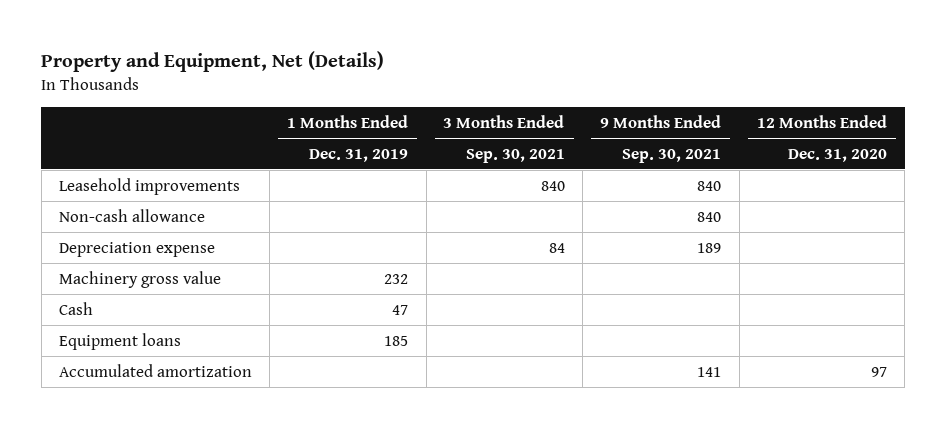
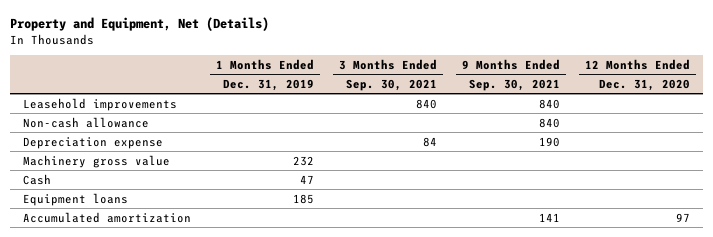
[697,242,722,253] 189 -> [539,136,561,147] 190

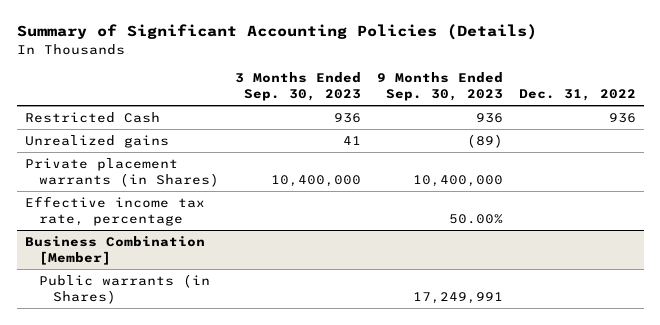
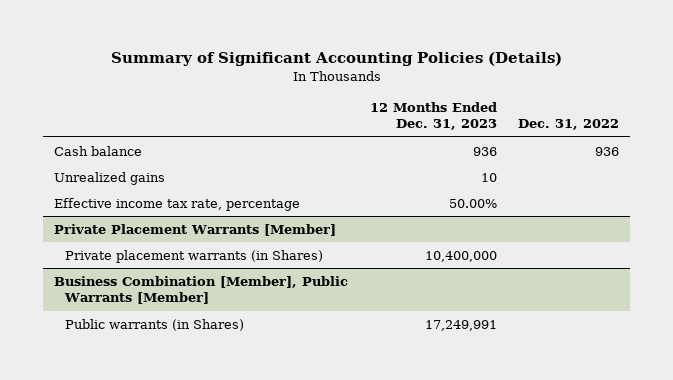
[234,72,361,102] 3 Months Ended Sep. 30, 2023 -> none
[376,72,503,102] 9 Months Ended Sep. 30, 2023 -> none
none -> [369,101,497,131] 12 Months Ended Dec. 31, 2023
[24,111,160,123] Restricted Cash -> [53,145,142,156] Cash balance
[24,157,219,188] Private placement warrants (in Shares) -> none
none -> [53,223,336,236] Private Placement Warrants [Member]
none -> [65,249,324,263] Private placement warrants (in Shares)
[24,235,205,266] Business Combination [Member] -> [53,275,348,305] Business Combination [Member], Public Warrants [Member]

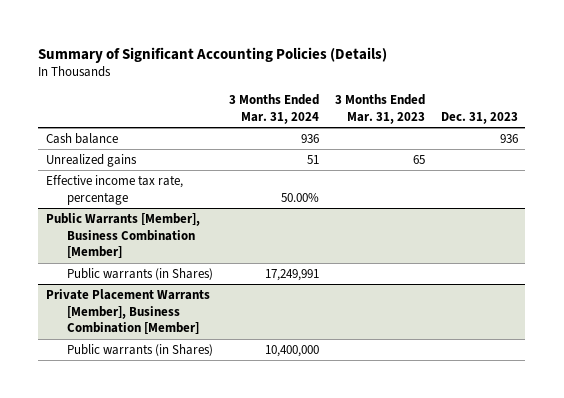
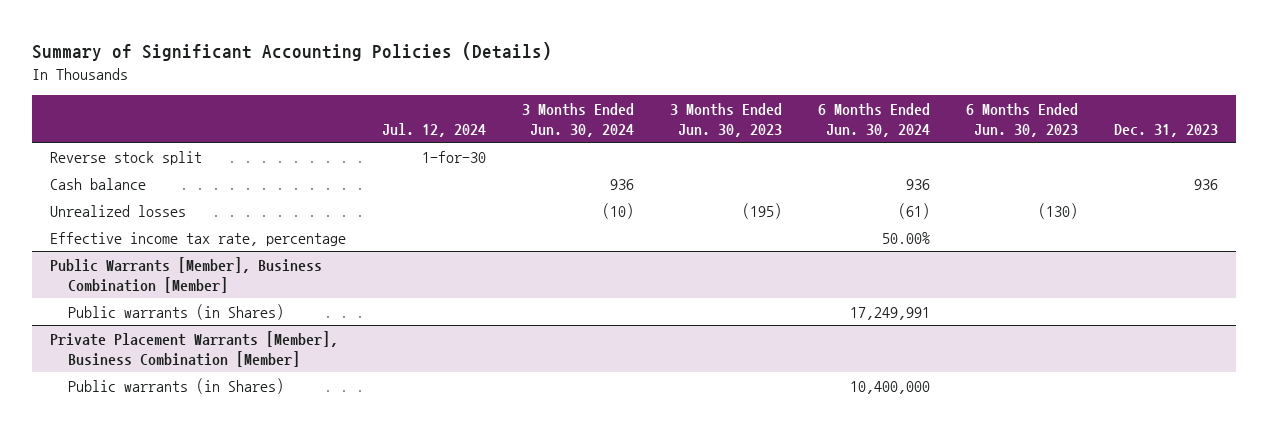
[228,94,319,124] 3 Months Ended Mar. 31, 2024 -> none
[334,94,425,124] 3 Months Ended Mar. 31, 2023 -> none
none -> [382,122,487,137] Jul. 12, 2024
none -> [522,102,635,137] 3 Months Ended Jun. 30, 2024
none -> [670,102,783,137] 3 Months Ended Jun. 30, 2023
none -> [818,102,931,137] 6 Months Ended Jun. 30, 2024
none -> [966,102,1079,137] 6 Months Ended Jun. 30, 2023
none -> [50,150,203,165] Reverse stock split
[46,154,138,168] Unrealized gains -> [50,204,187,217] Unrealized losses

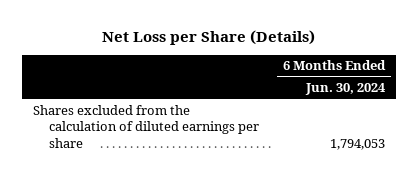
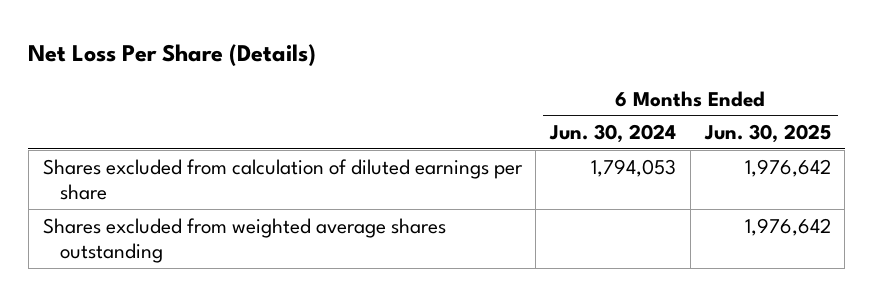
[101,29,315,45] Net Loss per Share (Details) -> [28,43,317,66] Net Loss Per Share (Details)
none -> [703,123,831,143] Jun. 30, 2025
[33,104,260,148] Shares excluded from the calculation of diluted earnings per share -> [42,158,523,201] Shares excluded from calculation of diluted earnings per share
none -> [42,217,446,264] Shares excluded from weighted average shares outstanding

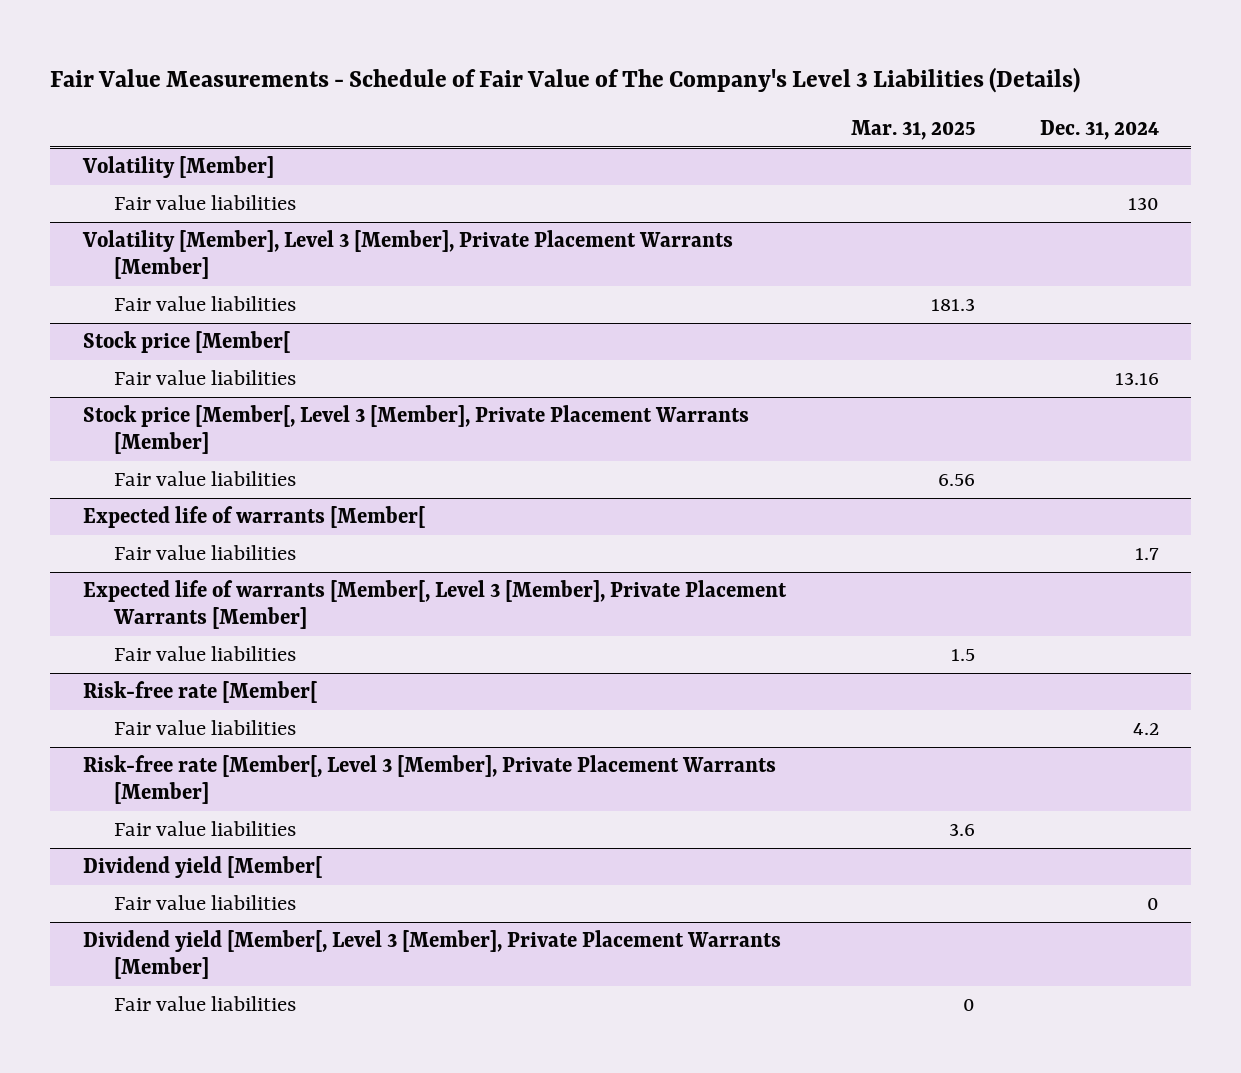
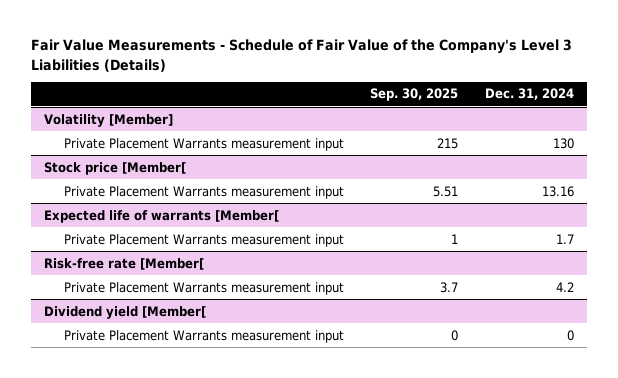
[49,66,1080,93] Fair Value Measurements - Schedule of Fair Value of The Company's Level 3 Liabilities (Details) -> [31,39,573,72] Fair Value Measurements - Schedule of Fair Value of the Company's Level 3 Liabilities (Details)
[850,120,975,141] Mar. 31, 2025 -> none
none -> [370,88,459,102] Sep. 30, 2025
[81,230,733,280] Volatility [Member], Level 3 [Member], Private Placement Warrants [Member] -> none
[113,296,296,312] Fair value liabilities -> none
[113,195,296,211] Fair value liabilities -> [63,137,344,151] Private Placement Warrants measurement input
[82,405,749,455] Stock price [Member[, Level 3 [Member], Private Placement Warrants [Member] -> none
[113,471,296,487] Fair value liabilities -> none
[113,370,296,386] Fair value liabilities -> [63,185,344,199] Private Placement Warrants measurement input
[82,580,787,630] Expected life of warrants [Member[, Level 3 [Member], Private Placement Warrants [Member] -> none
[113,646,296,662] Fair value liabilities -> none
[113,545,296,561] Fair value liabilities -> [63,233,344,247] Private Placement Warrants measurement input
[82,755,776,805] Risk-free rate [Member[, Level 3 [Member], Private Placement Warrants [Member] -> none
[113,821,296,837] Fair value liabilities -> none
[113,720,296,736] Fair value liabilities -> [63,281,344,295] Private Placement Warrants measurement input
[82,930,781,980] Dividend yield [Member[, Level 3 [Member], Private Placement Warrants [Member] -> none
[113,996,296,1012] Fair value liabilities -> none
[113,895,296,911] Fair value liabilities -> [63,329,344,343] Private Placement Warrants measurement input

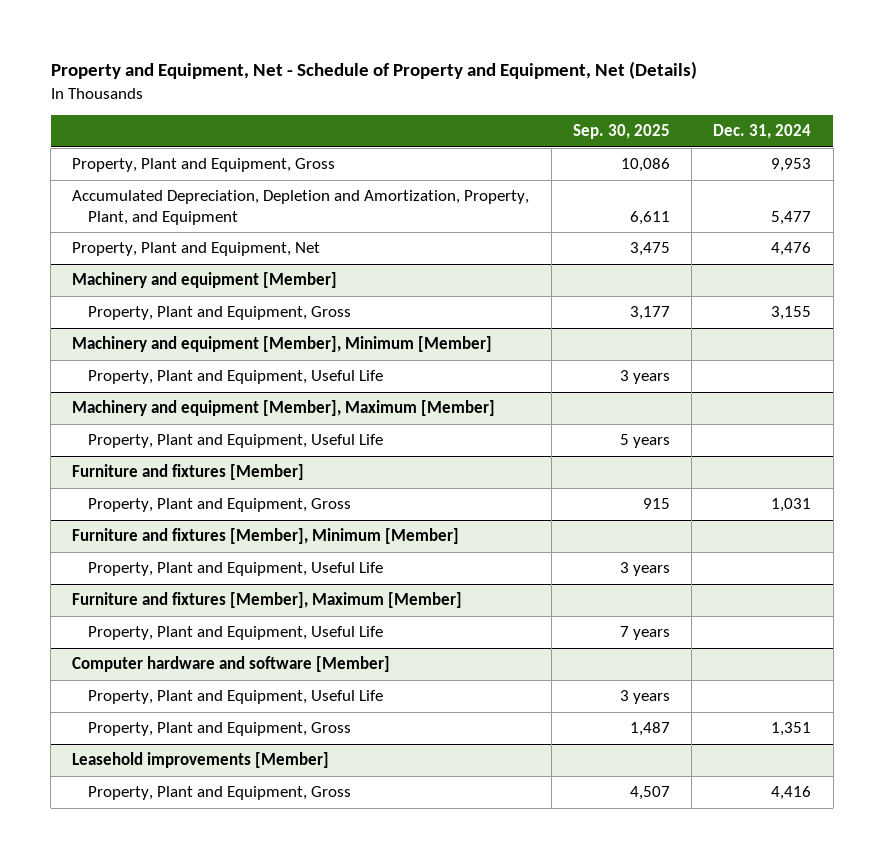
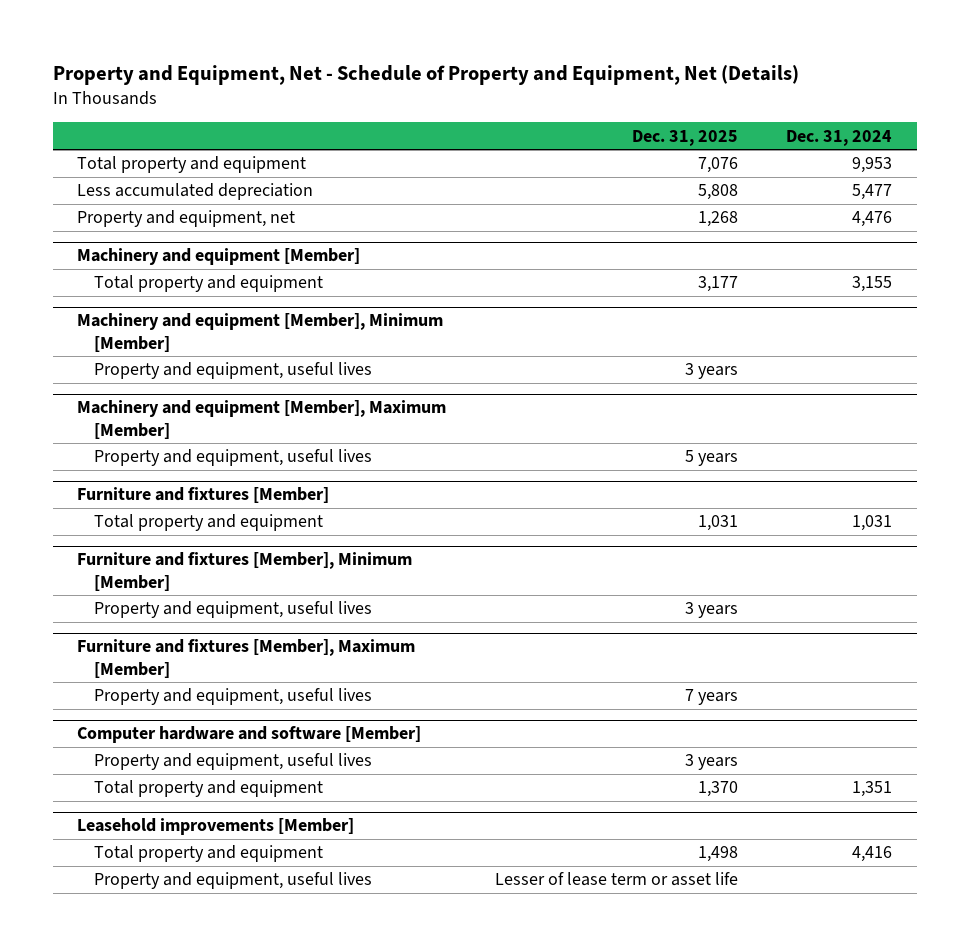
[572,124,670,140] Sep. 30, 2025 -> none
none -> [631,129,738,146] Dec. 31, 2025
[72,158,336,173] Property, Plant and Equipment, Gross -> [76,156,306,174] Total property and equipment
[72,190,530,225] Accumulated Depreciation, Depletion and Amortization, Property, Plant, and Equipment -> [76,183,313,201] Less accumulated depreciation
[72,242,321,257] Property, Plant and Equipment, Net -> [76,210,295,228] Property and equipment, net
[88,306,352,321] Property, Plant and Equipment, Gross -> [93,275,323,293] Total property and equipment
[88,370,384,385] Property, Plant and Equipment, Useful Life -> [93,362,372,380] Property and equipment, useful lives
[88,434,384,449] Property, Plant and Equipment, Useful Life -> [93,449,372,467] Property and equipment, useful lives
[88,498,352,513] Property, Plant and Equipment, Gross -> [93,514,323,532] Total property and equipment
[88,562,384,577] Property, Plant and Equipment, Useful Life -> [93,601,372,619] Property and equipment, useful lives
[88,626,384,641] Property, Plant and Equipment, Useful Life -> [93,688,372,706] Property and equipment, useful lives
[88,690,384,705] Property, Plant and Equipment, Useful Life -> [93,753,372,771] Property and equipment, useful lives
[88,722,352,737] Property, Plant and Equipment, Gross -> [93,780,323,798] Total property and equipment
[88,786,352,801] Property, Plant and Equipment, Gross -> [93,845,323,863] Total property and equipment
none -> [93,872,372,890] Property and equipment, useful lives

